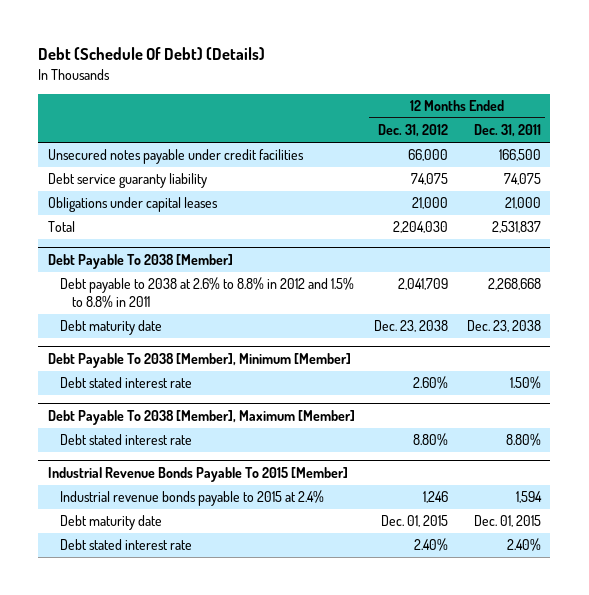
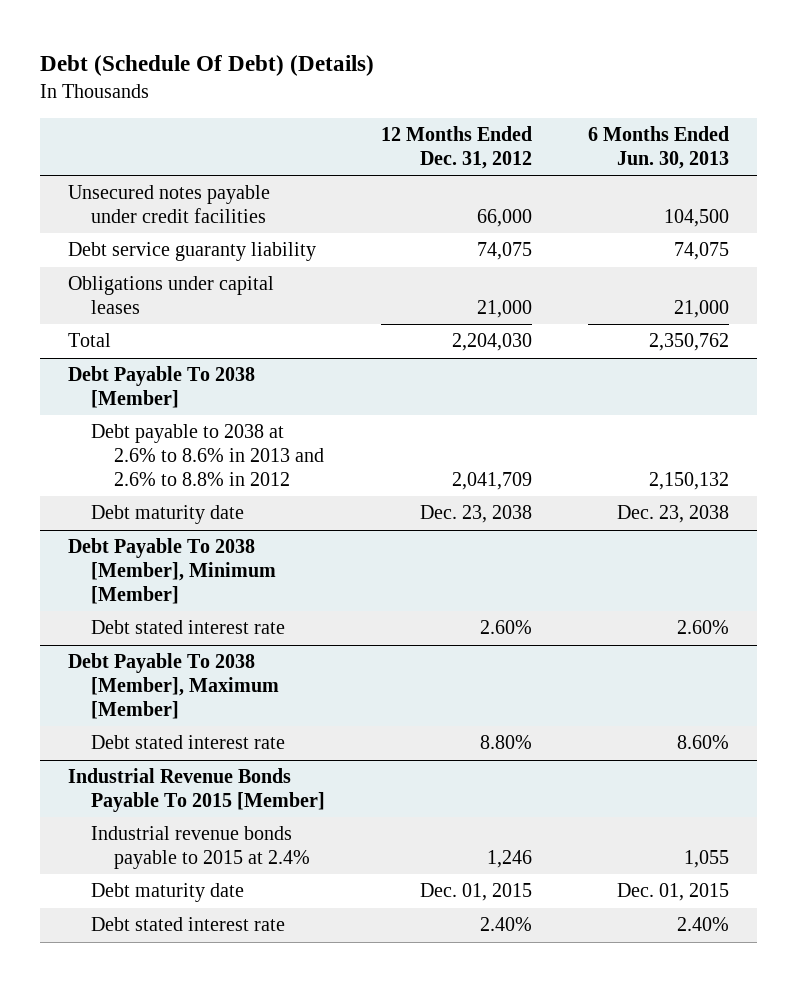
[473,124,541,138] Dec. 31, 2011 -> none
none -> [587,125,729,169] 6 Months Ended Jun. 30, 2013
[59,277,354,308] Debt payable to 2038 at 2.6% to 8.8% in 2012 and 1.5% to 8.8% in 2011 -> [91,424,325,486] Debt payable to 2038 at 2.6% to 8.6% in 2013 and 2.6% to 8.8% in 2012

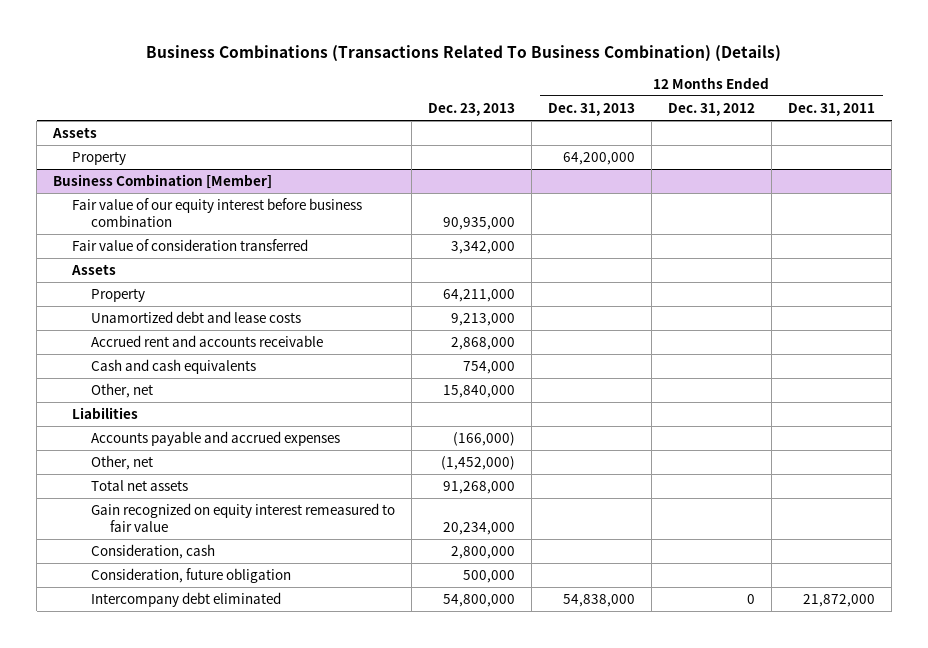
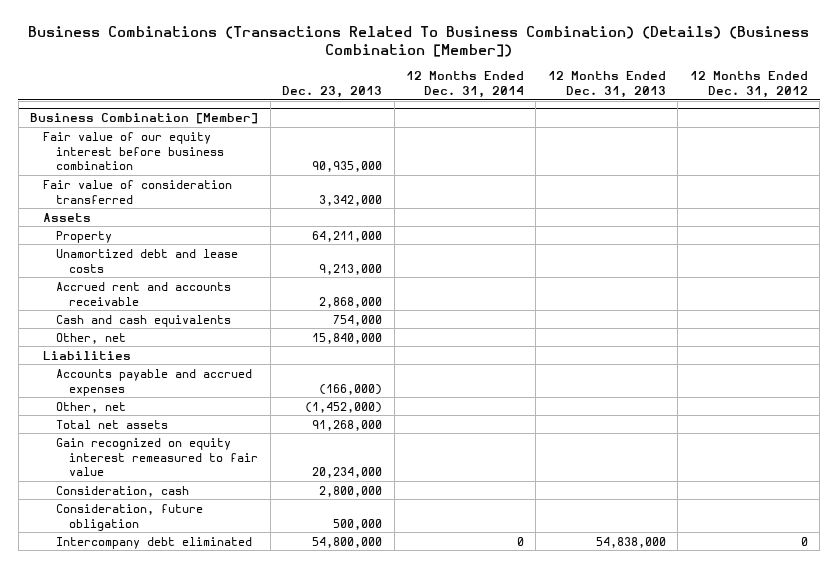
[146,44,782,62] Business Combinations (Transactions Related To Business Combination) (Details) -> [28,25,810,57] Business Combinations (Transactions Related To Business Combination) (Details) (Business Combination [Member])
[788,102,876,116] Dec. 31, 2011 -> none
none -> [406,70,525,98] 12 Months Ended Dec. 31, 2014
[52,127,98,139] Assets -> none
[72,151,127,166] Property -> none

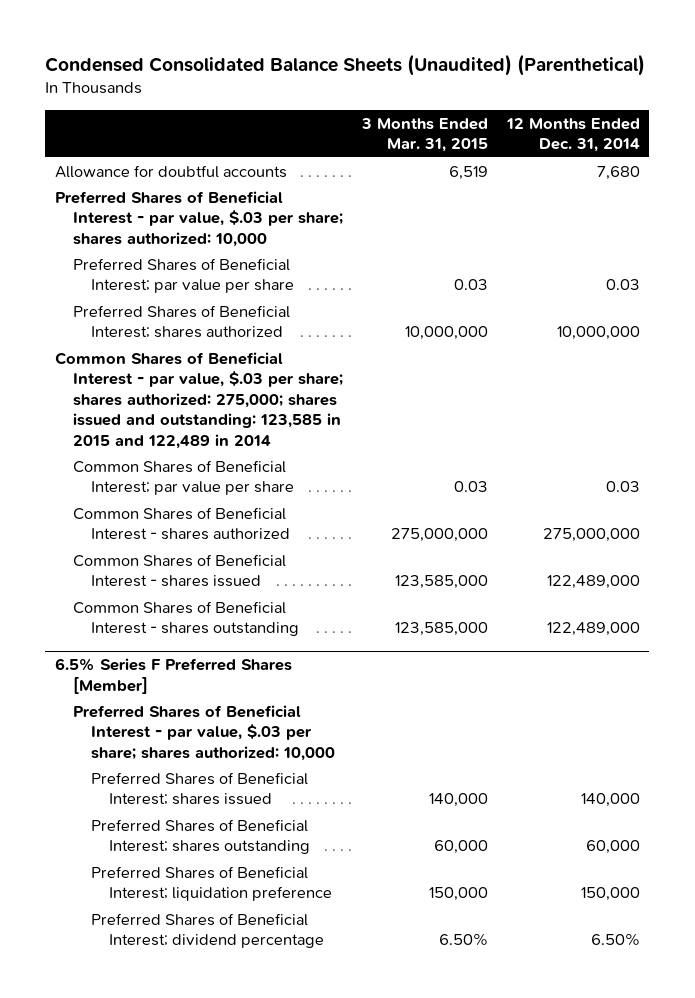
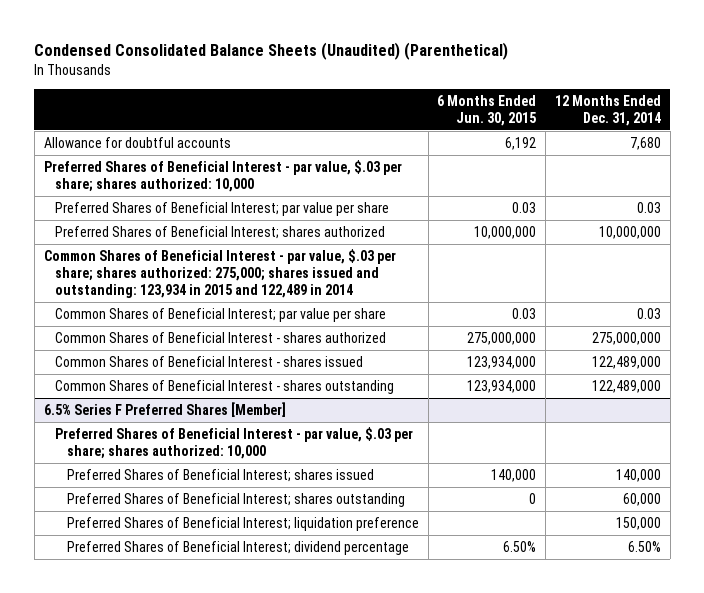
[360,117,488,153] 3 Months Ended Mar. 31, 2015 -> none
none -> [437,94,537,126] 6 Months Ended Jun. 30, 2015
[54,351,343,450] Common Shares of Beneficial Interest - par value, $.03 per share; shares authorized: 275,000; shares issued and outstanding: 123,585 in 2015 and 122,489 in 2014 -> [43,249,396,299] Common Shares of Beneficial Interest - par value, $.03 per share; shares authorized: 275,000; shares issued and outstanding: 123,934 in 2015 and 122,489 in 2014

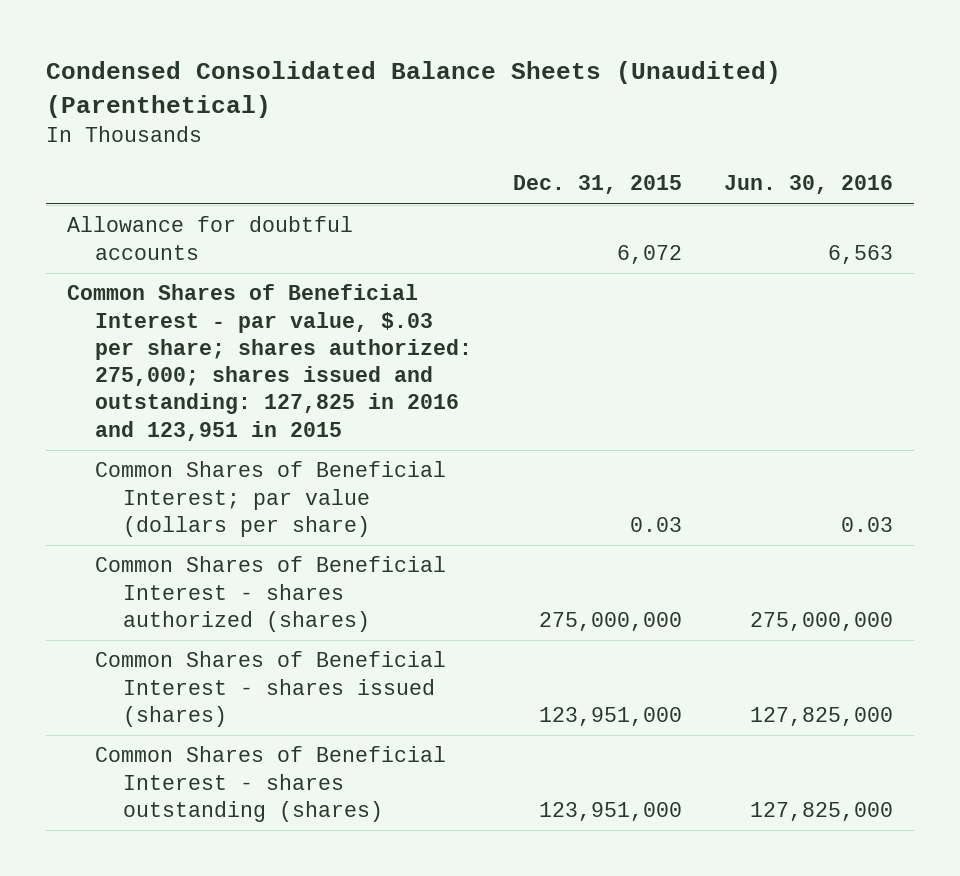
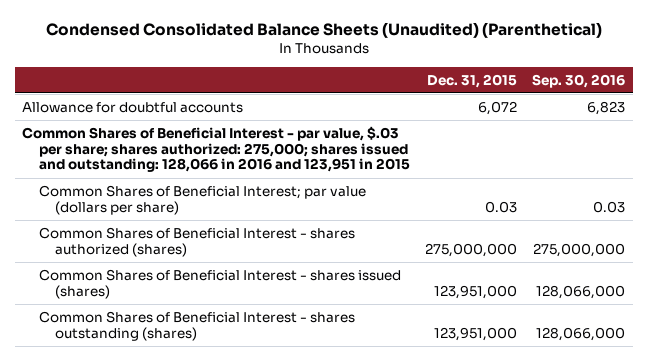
[723,175,893,195] Jun. 30, 2016 -> none
none -> [532,73,626,88] Sep. 30, 2016
[66,284,472,441] Common Shares of Beneficial Interest - par value, $.03 per share; shares authorized: 275,000; shares issued and outstanding: 127,825 in 2016 and 123,951 in 2015 -> [22,125,410,173] Common Shares of Beneficial Interest - par value, $.03 per share; shares authorized: 275,000; shares issued and outstanding: 128,066 in 2016 and 123,951 in 2015

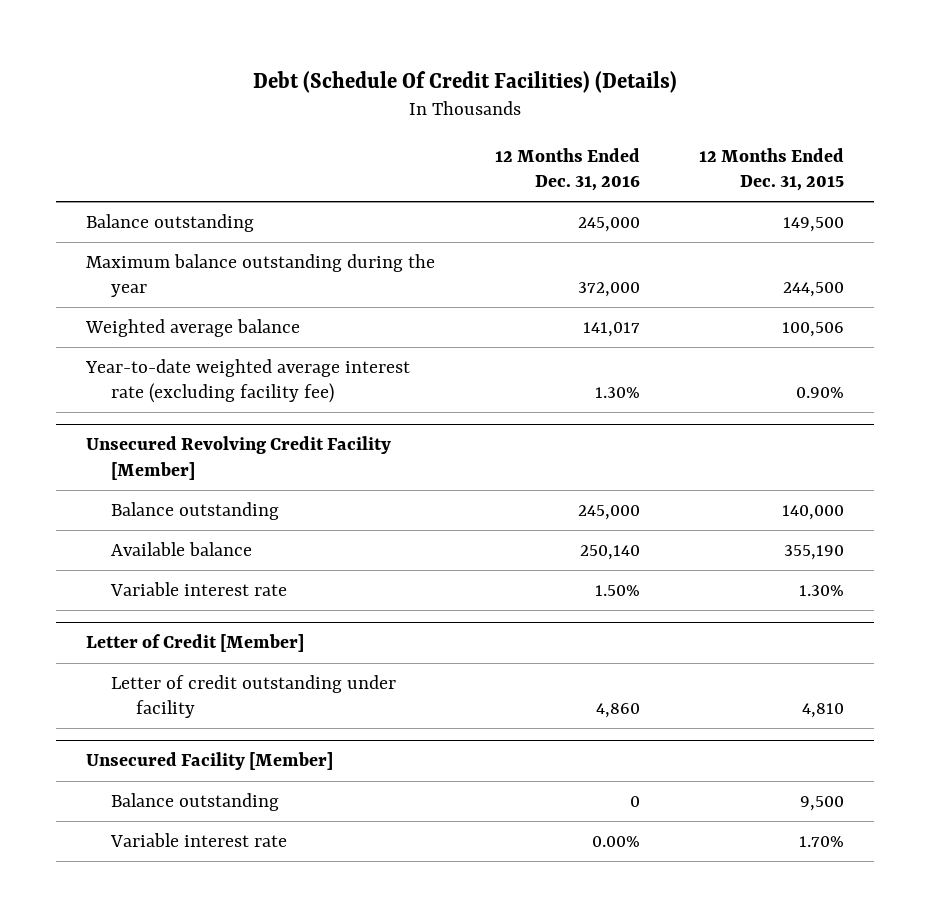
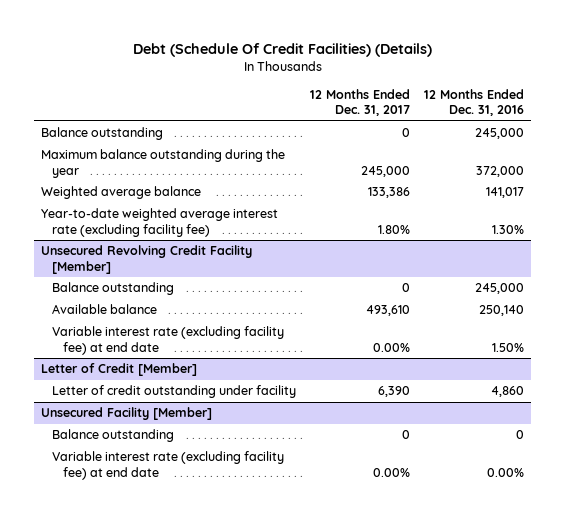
[699,147,845,191] 12 Months Ended Dec. 31, 2015 -> none
none -> [310,89,411,117] 12 Months Ended Dec. 31, 2017
[110,581,288,596] Variable interest rate -> [52,326,285,355] Variable interest rate (excluding facility fee) at end date
[110,832,288,847] Variable interest rate -> [52,451,285,480] Variable interest rate (excluding facility fee) at end date

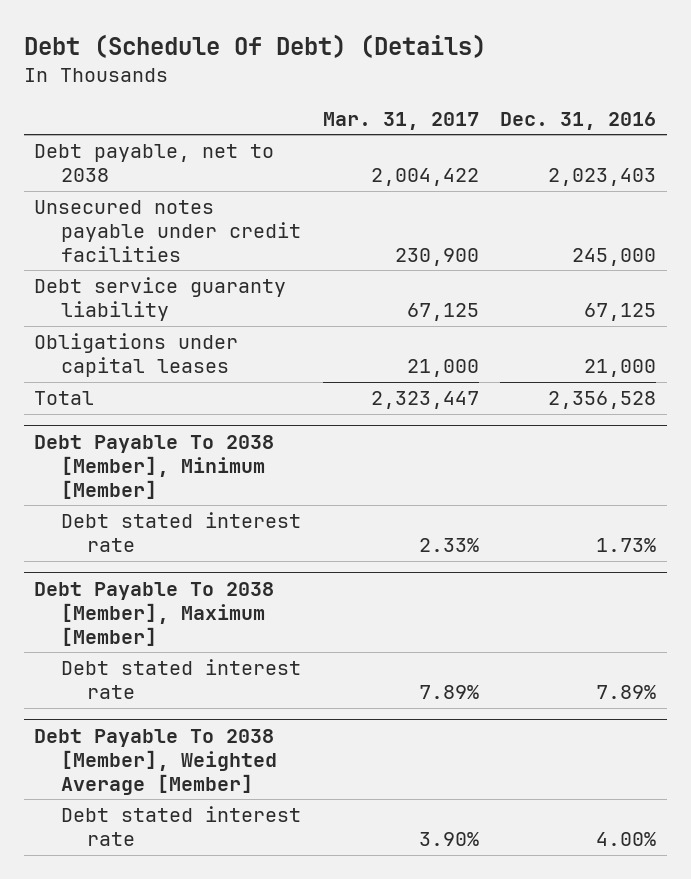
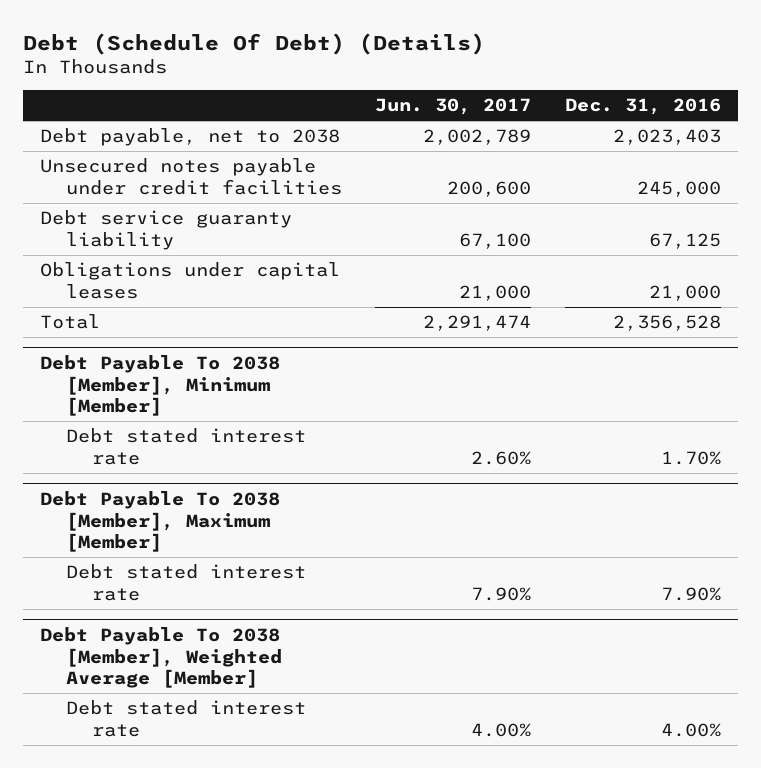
[322,111,479,130] Mar. 31, 2017 -> none
none -> [375,98,532,116] Jun. 30, 2017
[596,538,657,553] 1.73% -> [661,450,722,465] 1.70%
[596,685,657,700] 7.89% -> [661,586,722,601] 7.90%

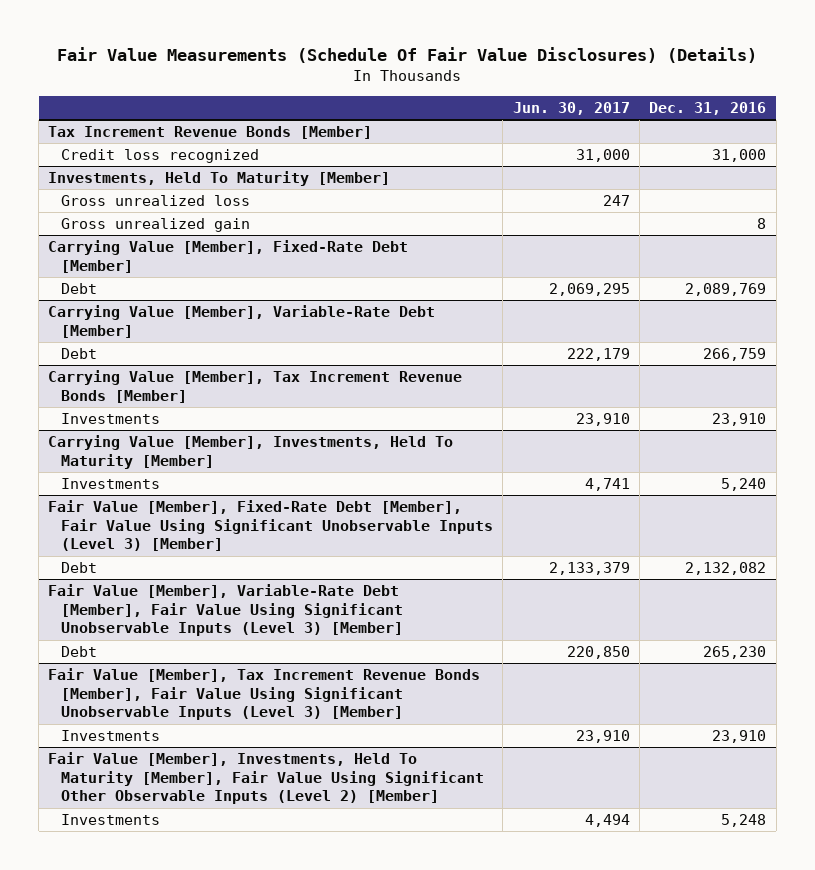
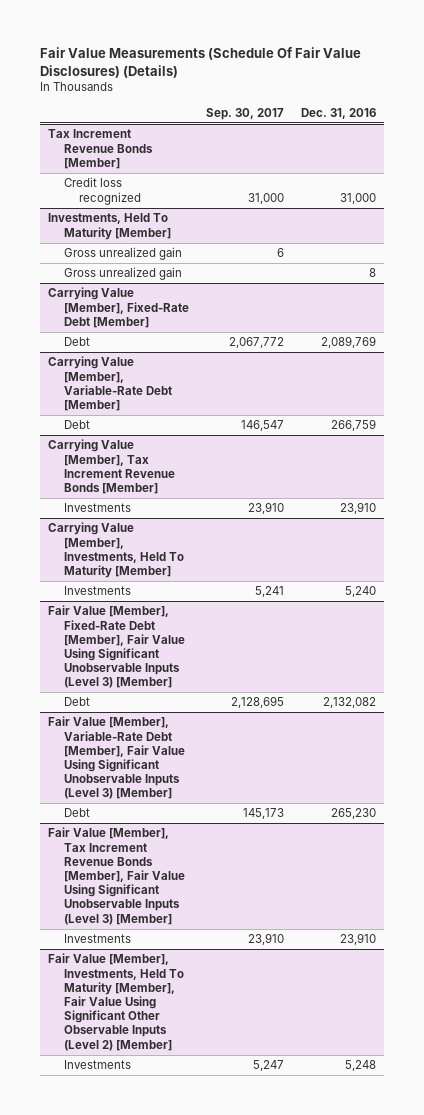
[512,101,630,115] Jun. 30, 2017 -> none
none -> [205,107,284,120] Sep. 30, 2017
[60,194,250,206] Gross unrealized loss -> [63,247,182,261] Gross unrealized gain

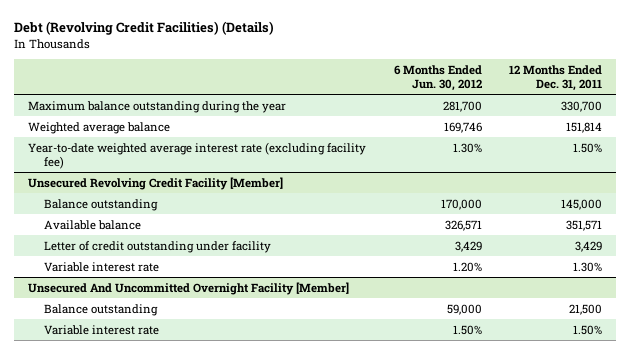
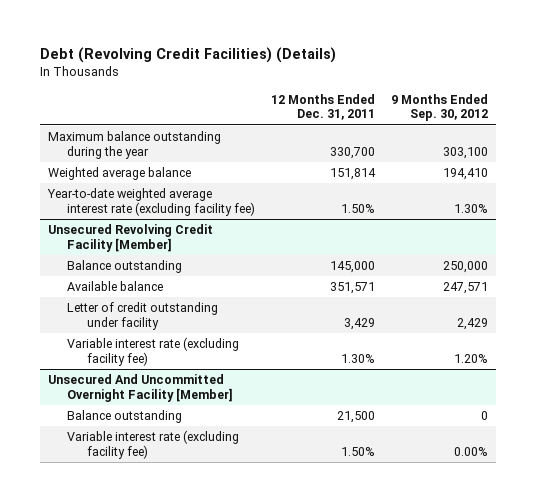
[393,64,482,91] 6 Months Ended Jun. 30, 2012 -> none
none -> [390,93,488,122] 9 Months Ended Sep. 30, 2012
[44,261,160,272] Variable interest rate -> [67,337,240,366] Variable interest rate (excluding facility fee)
[44,324,160,335] Variable interest rate -> [67,430,240,459] Variable interest rate (excluding facility fee)

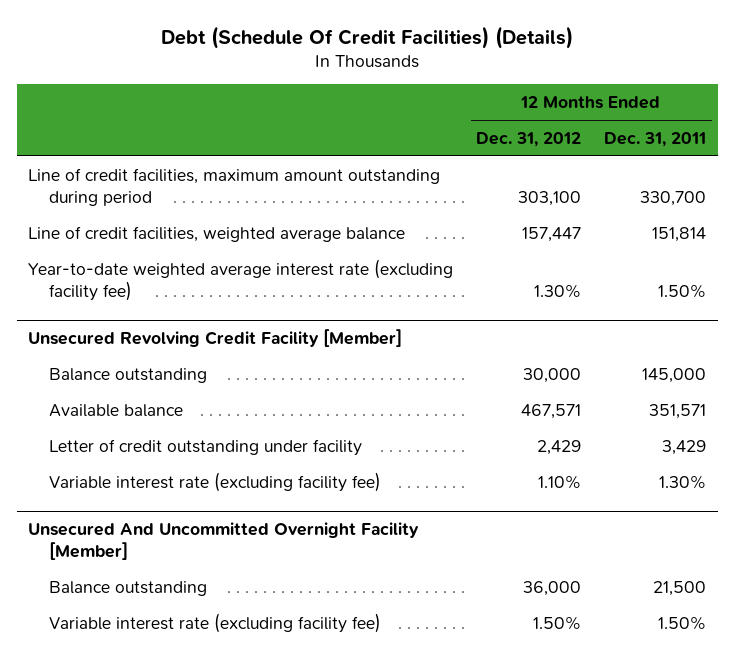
[40,47,337,64] Debt (Revolving Credit Facilities) (Details) -> [161,25,574,49] Debt (Schedule Of Credit Facilities) (Details)
[390,93,488,122] 9 Months Ended Sep. 30, 2012 -> none
none -> [476,131,582,147] Dec. 31, 2012
[47,131,221,159] Maximum balance outstanding during the year -> [28,167,441,206] Line of credit facilities, maximum amount outstanding during period
[47,167,191,181] Weighted average balance -> [28,225,406,242] Line of credit facilities, weighted average balance

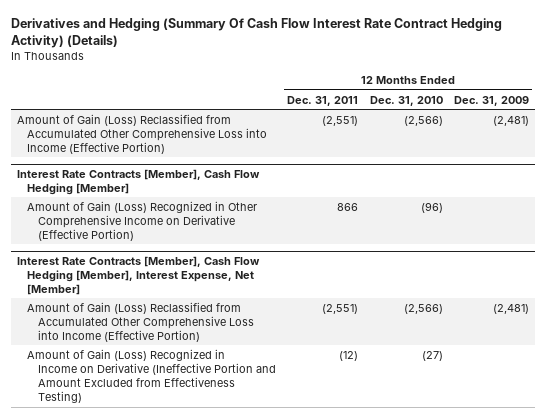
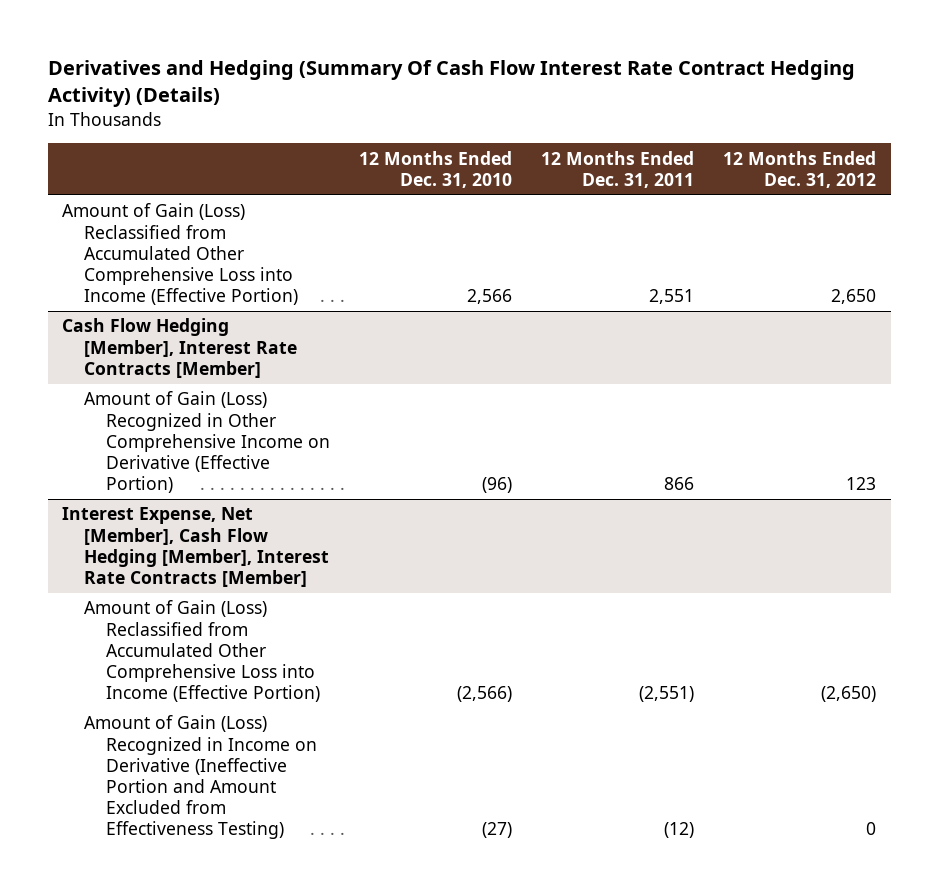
[453,95,529,106] Dec. 31, 2009 -> none
none -> [723,150,877,188] 12 Months Ended Dec. 31, 2012
[322,115,359,126] (2,551) -> [649,289,695,305] 2,551
[403,115,443,126] (2,566) -> [467,289,513,305] 2,566
[16,168,260,195] Interest Rate Contracts [Member], Cash Flow Hedging [Member] -> [62,318,298,378] Cash Flow Hedging [Member], Interest Rate Contracts [Member]
[16,255,260,295] Interest Rate Contracts [Member], Cash Flow Hedging [Member], Interest Expense, Net [Member] -> [62,507,330,587] Interest Expense, Net [Member], Cash Flow Hedging [Member], Interest Rate Contracts [Member]

